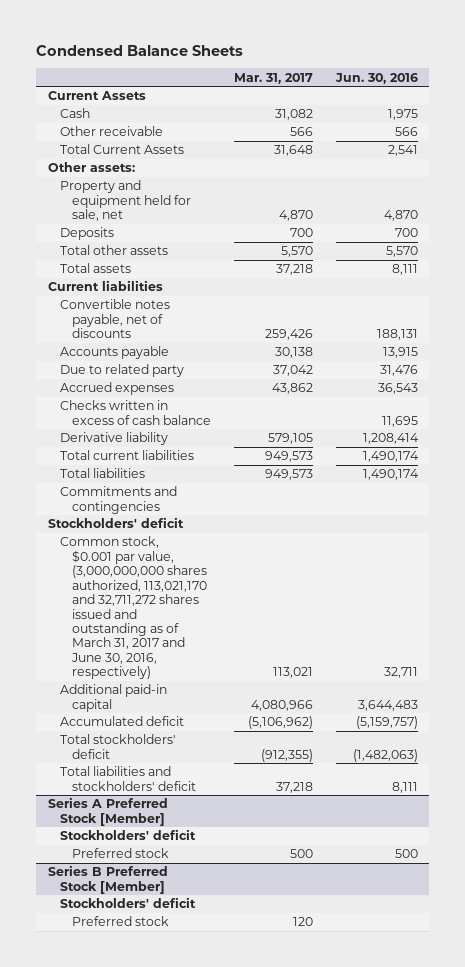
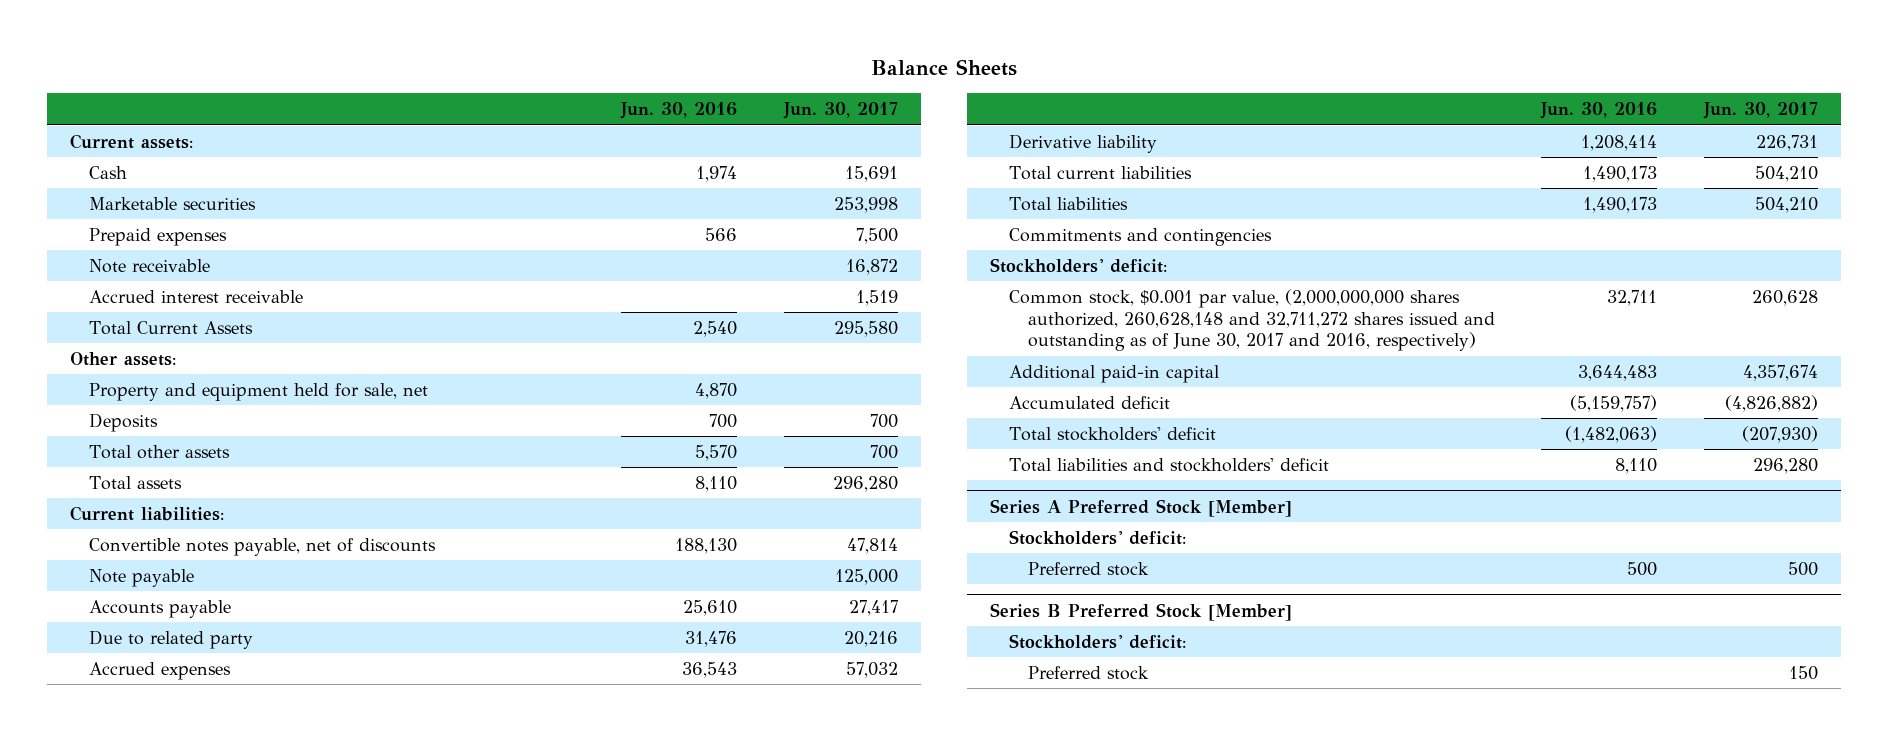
[36,44,244,56] Condensed Balance Sheets -> [870,58,1017,76] Balance Sheets
[233,72,313,84] Mar. 31, 2017 -> none
none -> [782,102,898,120] Jun. 30, 2017
[47,91,146,101] Current Assets -> [70,134,194,150] Current assets:
[387,109,418,121] 1,975 -> [696,166,738,183] 1,974
none -> [88,197,256,211] Marketable securities
[59,126,163,137] Other receivable -> [88,228,227,247] Prepaid expenses
none -> [88,259,210,274] Note receivable
none -> [88,290,303,304] Accrued interest receivable
[387,145,418,157] 2,541 -> [693,321,738,338] 2,540
[391,264,418,276] 8,111 -> [695,476,738,493] 8,110
[47,280,163,292] Current liabilities -> [70,506,225,522] Current liabilities:
[376,329,418,341] 188,131 -> [675,538,738,555] 188,130
none -> [88,569,194,588] Note payable
[382,347,418,359] 13,915 -> [683,600,738,617] 25,610
[59,400,211,425] Checks written in excess of cash balance -> none
[362,451,419,463] 1,490,174 -> [1583,166,1658,183] 1,490,173
[362,469,419,481] 1,490,174 -> [1583,197,1658,214] 1,490,173
[47,517,184,529] Stockholders' deficit -> [989,258,1167,274] Stockholders' deficit:
[59,536,207,680] Common stock, $0.001 par value, (3,000,000,000 shares authorized, 113,021,170 and 32,711,272 shares issued and outstanding as of March 31, 2017 and June 30, 2016, respectively) -> [1008,289,1495,352] Common stock, $0.001 par value, (2,000,000,000 shares authorized, 260,628,148 and 32,711,272 shares issued and outstanding as of June 30, 2017 and 2016, respectively)
[391,781,418,793] 8,111 -> [1615,458,1658,475] 8,110
[59,829,196,841] Stockholders' deficit -> [1008,530,1186,546] Stockholders' deficit:
[59,897,196,909] Stockholders' deficit -> [1008,634,1186,650] Stockholders' deficit:

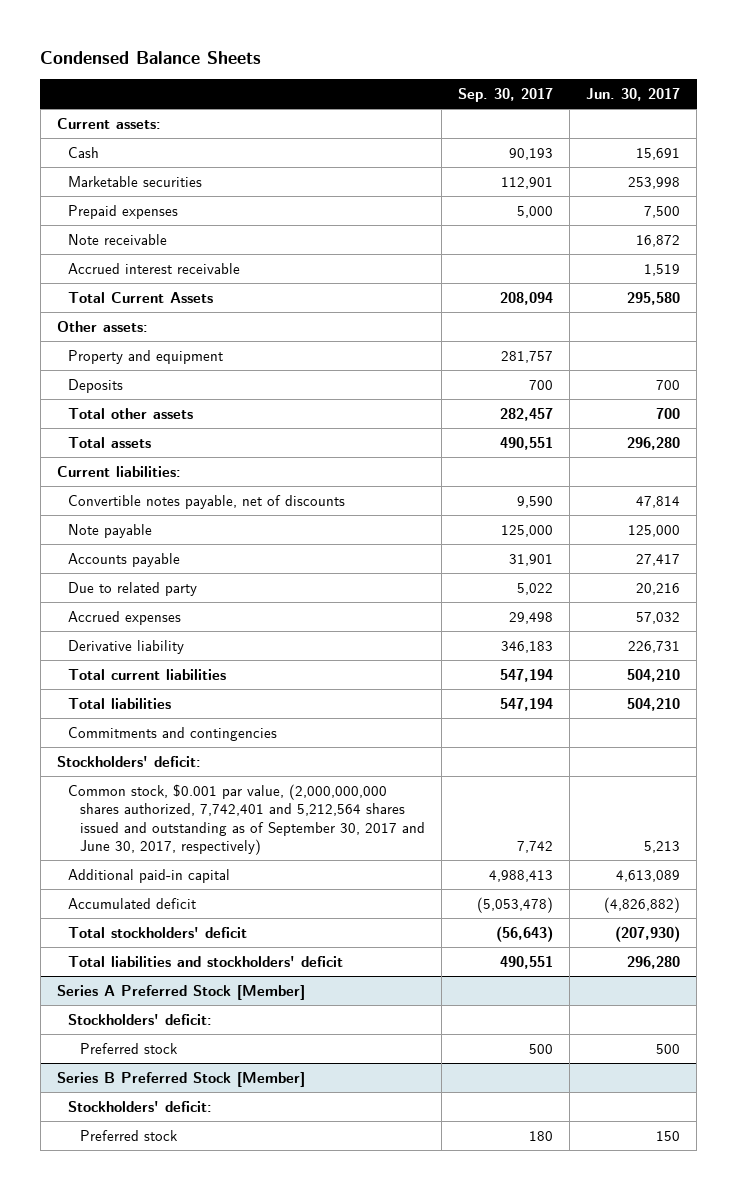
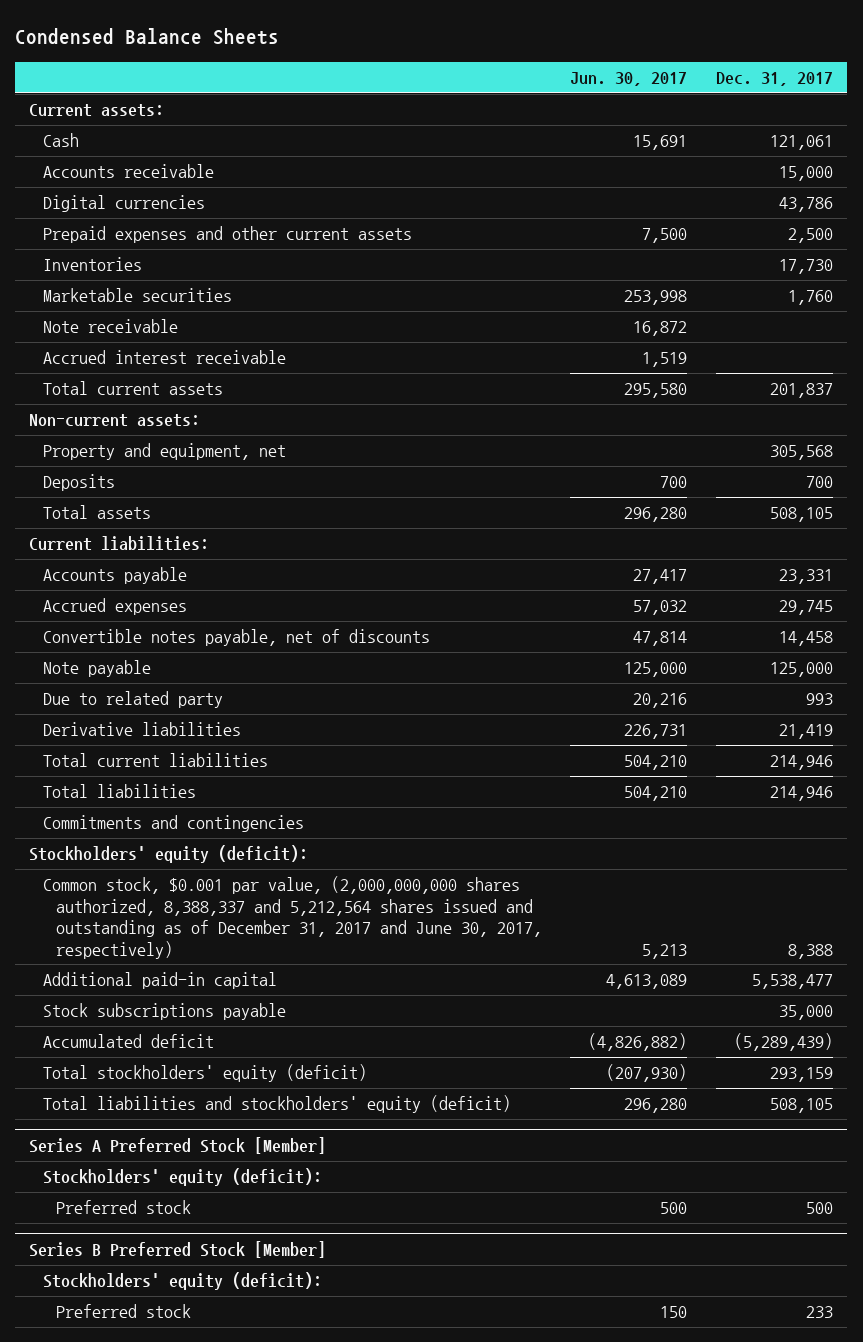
[458,87,554,102] Sep. 30, 2017 -> none
none -> [716,71,834,86] Dec. 31, 2017
none -> [42,164,214,179] Accounts receivable
none -> [42,195,205,213] Digital currencies
none -> [42,226,412,244] Prepaid expenses and other current assets
none -> [42,257,142,272] Inventories
[68,204,179,219] Prepaid expenses -> none
[68,291,214,303] Total Current Assets -> [42,381,223,396] Total current assets
[56,320,148,332] Other assets: -> [29,414,201,428] Non-current assets:
[68,349,224,364] Property and equipment -> [42,443,286,461] Property and equipment, net
[68,407,194,419] Total other assets -> none
[68,552,181,567] Accounts payable -> [42,567,187,585] Accounts payable
[68,610,182,625] Accrued expenses -> [42,598,187,616] Accrued expenses
[68,639,185,654] Derivative liability -> [42,722,241,737] Derivative liabilities
[56,755,201,767] Stockholders' deficit: -> [29,845,309,864] Stockholders' equity (deficit):
[68,783,425,855] Common stock, $0.001 par value, (2,000,000,000 shares authorized, 7,742,401 and 5,212,564 shares issued and outstanding as of September 30, 2017 and June 30, 2017, respectively) -> [42,876,542,959] Common stock, $0.001 par value, (2,000,000,000 shares authorized, 8,388,337 and 5,212,564 shares issued and outstanding as of December 31, 2017 and June 30, 2017, respectively)
none -> [42,1003,286,1021] Stock subscriptions payable
[68,926,248,938] Total stockholders' deficit -> [42,1064,367,1083] Total stockholders' equity (deficit)
[68,955,344,967] Total liabilities and stockholders' deficit -> [42,1095,511,1114] Total liabilities and stockholders' equity (deficit)
[68,1013,213,1025] Stockholders' deficit: -> [42,1168,322,1187] Stockholders' equity (deficit):
[68,1100,213,1112] Stockholders' deficit: -> [42,1272,322,1291] Stockholders' equity (deficit):

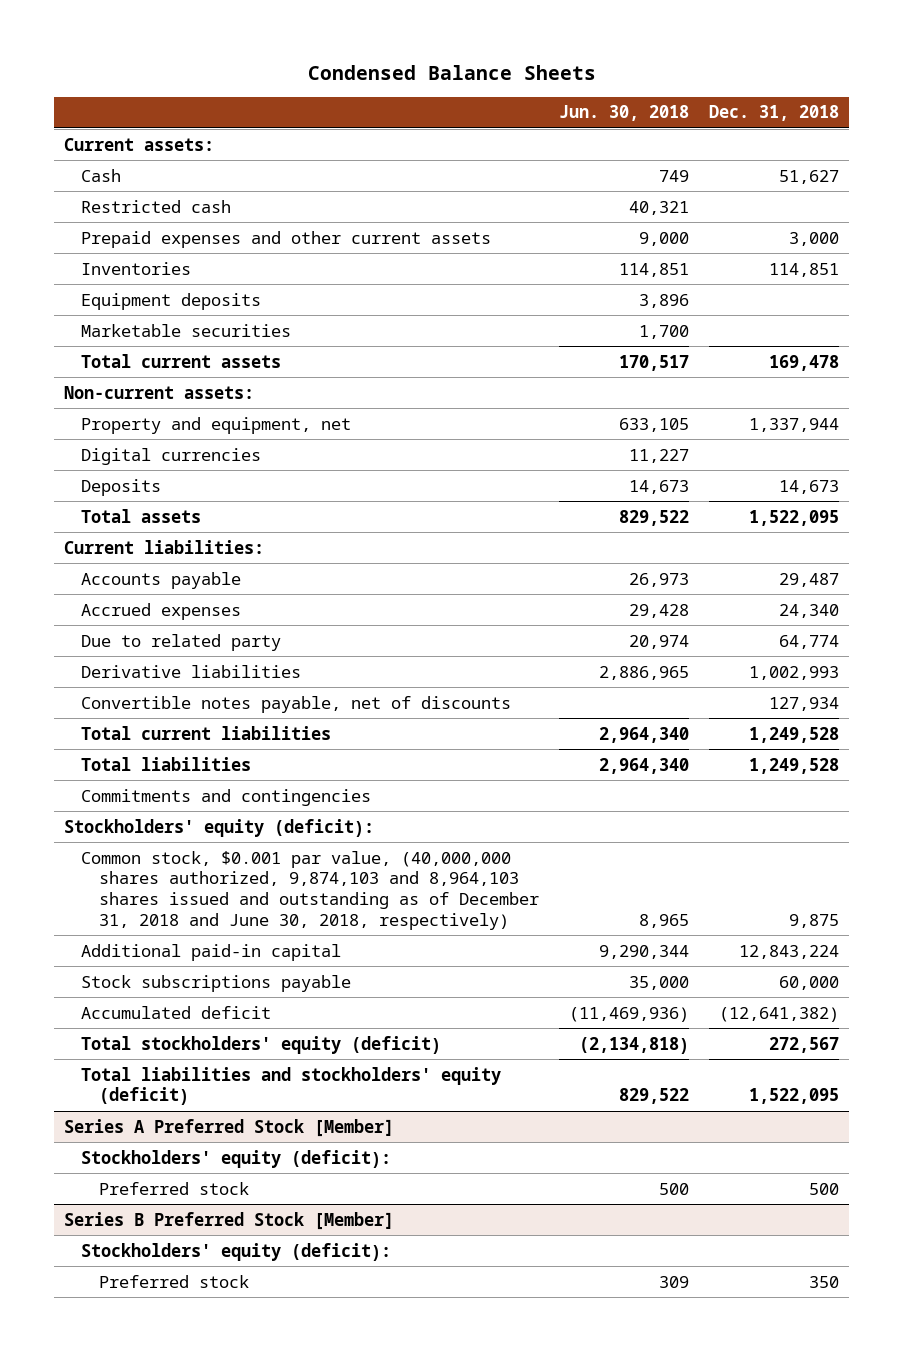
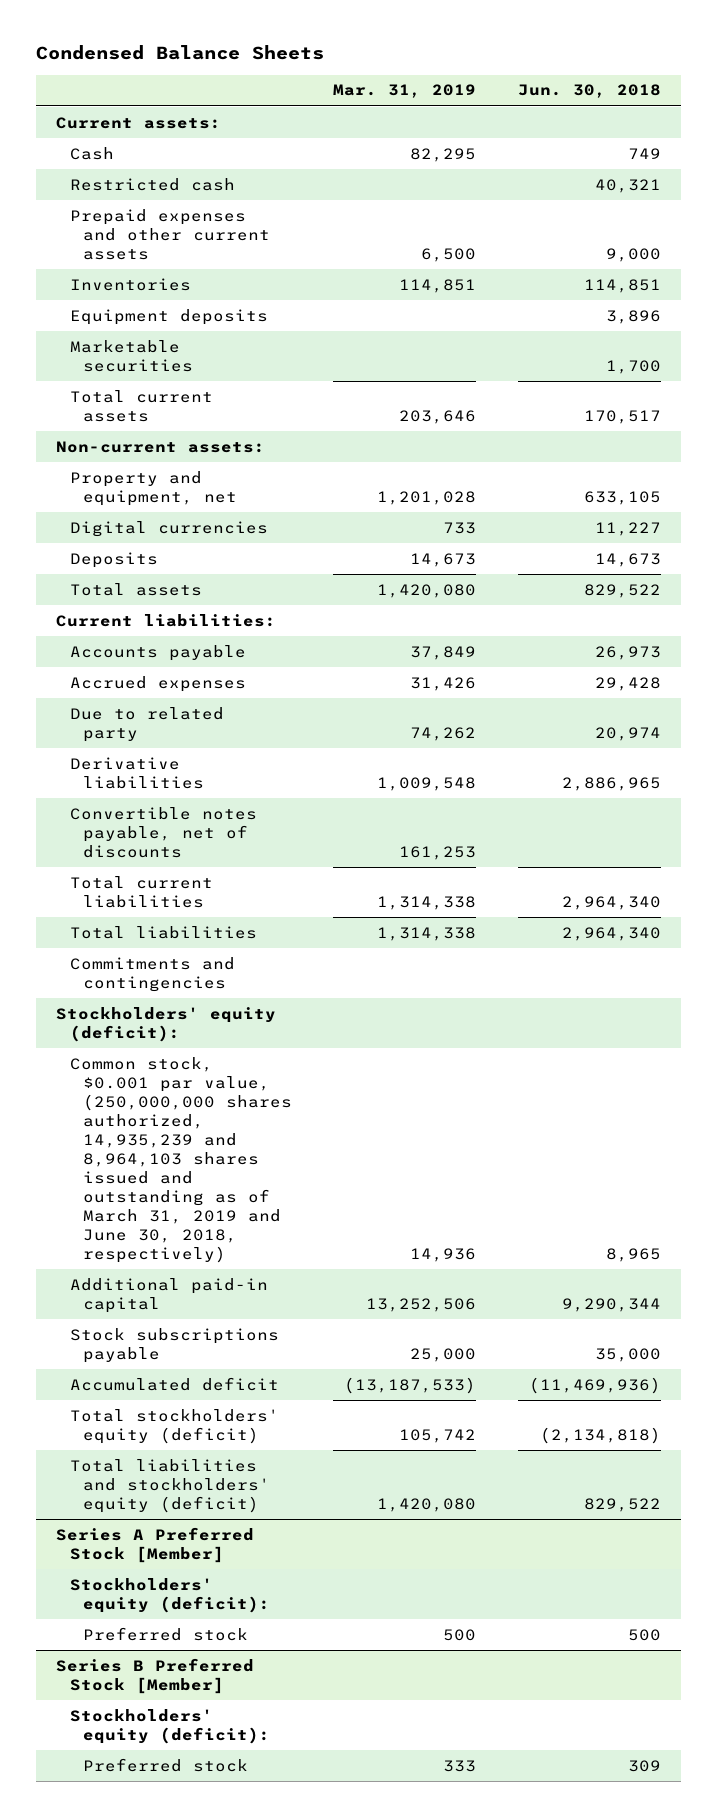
[709,105,840,122] Dec. 31, 2018 -> none
none -> [333,84,477,99] Mar. 31, 2019
[81,850,539,930] Common stock, $0.001 par value, (40,000,000 shares authorized, 9,874,103 and 8,964,103 shares issued and outstanding as of December 31, 2018 and June 30, 2018, respectively) -> [69,1056,292,1263] Common stock, $0.001 par value, (250,000,000 shares authorized, 14,935,239 and 8,964,103 shares issued and outstanding as of March 31, 2019 and June 30, 2018, respectively)

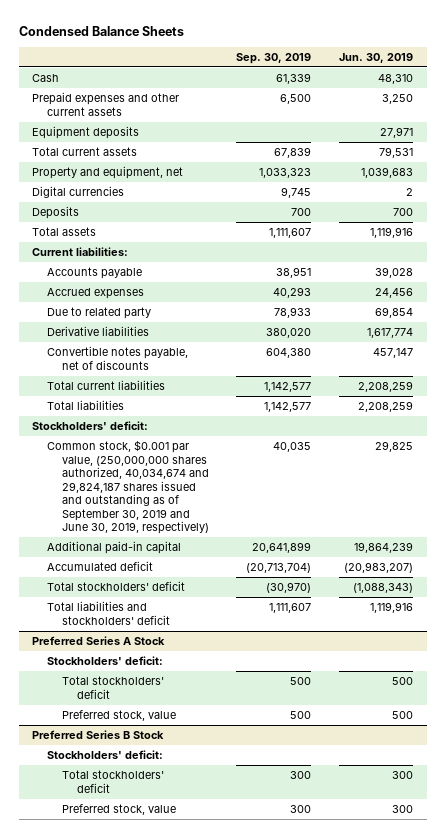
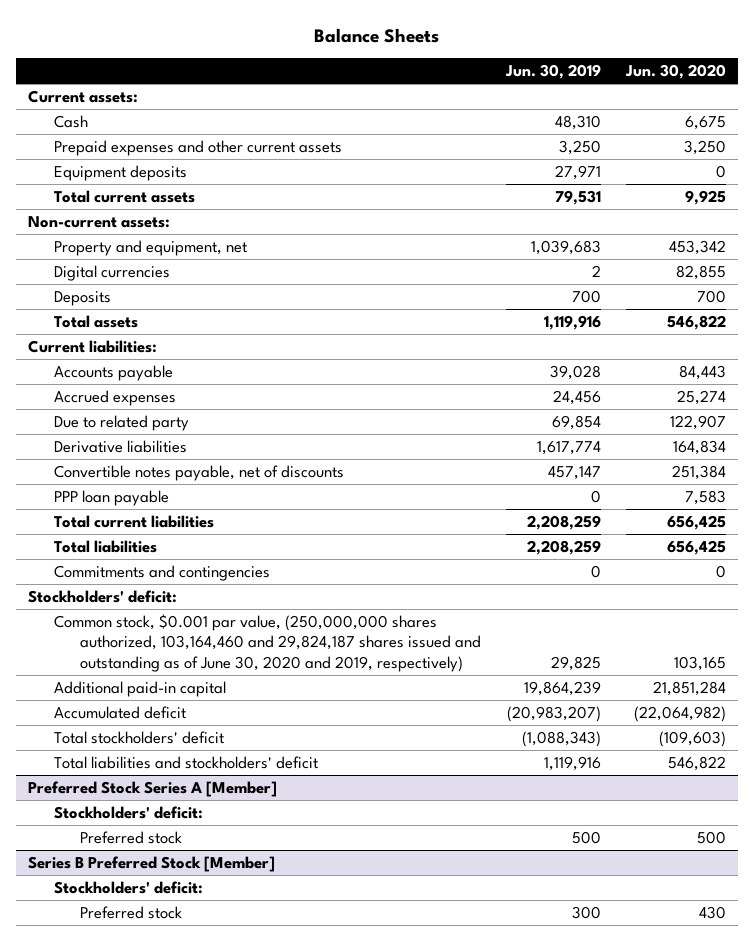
[18,25,184,36] Condensed Balance Sheets -> [313,27,439,43] Balance Sheets
[236,52,312,64] Sep. 30, 2019 -> none
none -> [624,64,726,80] Jun. 30, 2020
none -> [28,90,139,104] Current assets:
none -> [28,216,171,229] Non-current assets:
none -> [54,490,170,507] PPP loan payable
none -> [54,565,271,582] Commitments and contingencies
[47,440,209,535] Common stock, $0.001 par value, (250,000,000 shares authorized, 40,034,674 and 29,824,187 shares issued and outstanding as of September 30, 2019 and June 30, 2019, respectively) -> [54,614,482,672] Common stock, $0.001 par value, (250,000,000 shares authorized, 103,164,460 and 29,824,187 shares issued and outstanding as of June 30, 2020 and 2019, respectively)
[32,636,166,646] Preferred Series A Stock -> [28,781,278,798] Preferred Stock Series A [Member]
[61,676,164,699] Total stockholders' deficit -> none
[61,710,176,722] Preferred stock, value -> [80,831,183,845] Preferred stock
[32,730,165,740] Preferred Series B Stock -> [28,856,276,873] Series B Preferred Stock [Member]
[61,770,164,793] Total stockholders' deficit -> none
[61,804,176,816] Preferred stock, value -> [80,906,183,920] Preferred stock

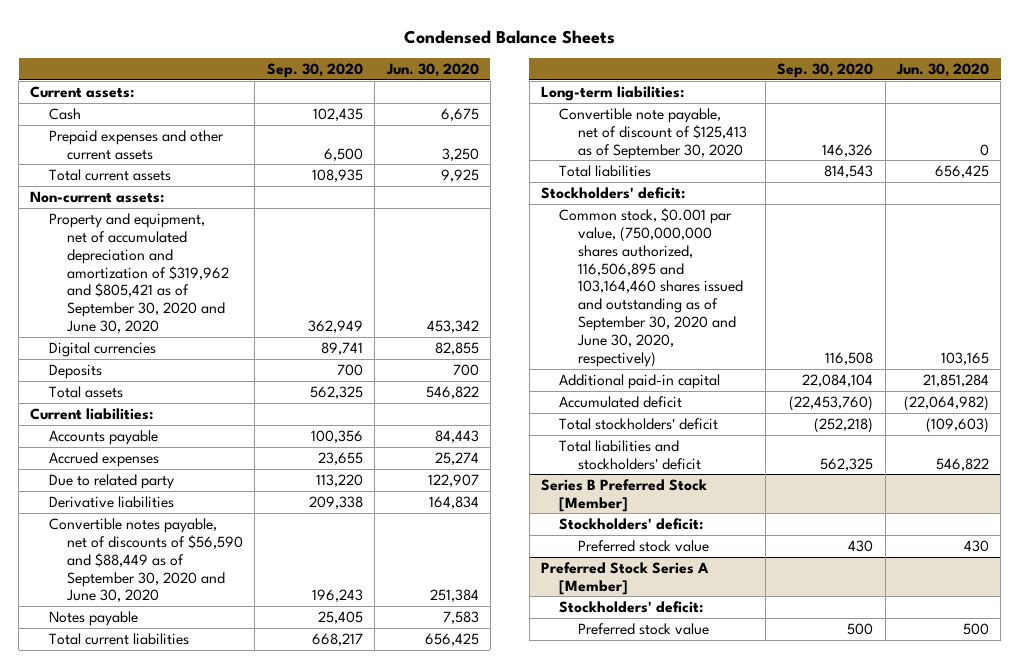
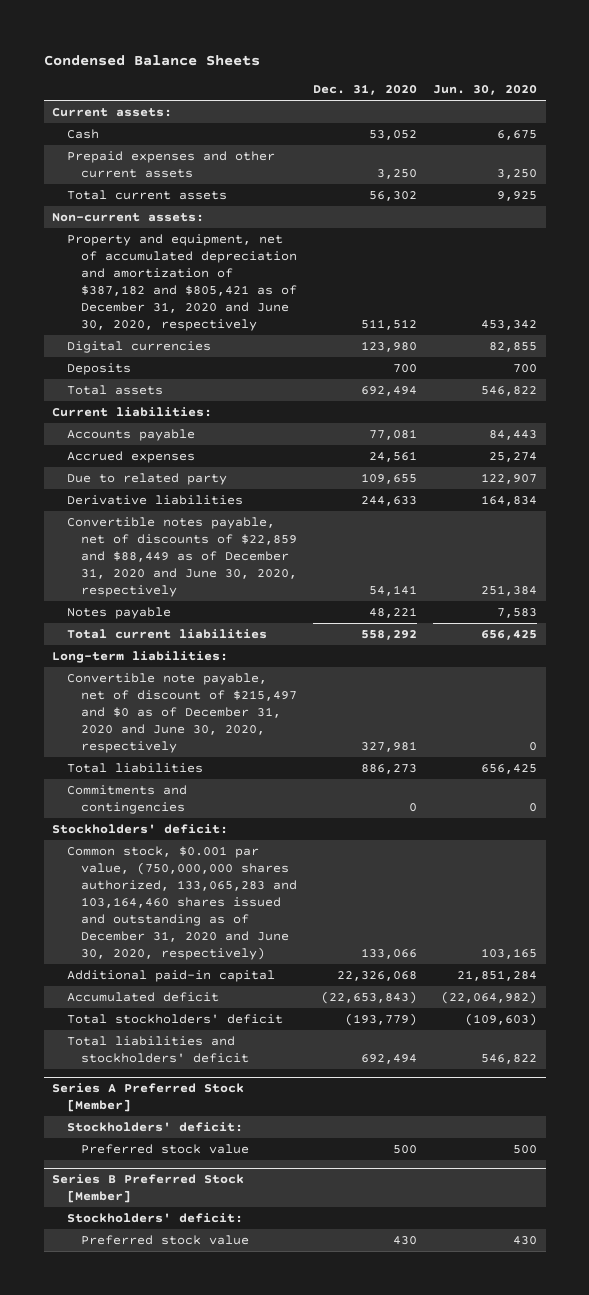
[266,63,363,79] Sep. 30, 2020 -> none
none -> [313,84,418,96] Dec. 31, 2020
[48,212,229,334] Property and equipment, net of accumulated depreciation and amortization of $319,962 and $805,421 as of September 30, 2020 and June 30, 2020 -> [66,233,298,332] Property and equipment, net of accumulated depreciation and amortization of $387,182 and $805,421 as of December 31, 2020 and June 30, 2020, respectively
[48,517,243,603] Convertible notes payable, net of discounts of $56,590 and $88,449 as of September 30, 2020 and June 30, 2020 -> [66,516,298,598] Convertible notes payable, net of discounts of $22,859 and $88,449 as of December 31, 2020 and June 30, 2020, respectively
[559,107,747,159] Convertible note payable, net of discount of $125,413 as of September 30, 2020 -> [66,672,298,754] Convertible note payable, net of discount of $215,497 and $0 as of December 31, 2020 and June 30, 2020, respectively
none -> [66,784,187,814] Commitments and contingencies
[559,207,743,367] Common stock, $0.001 par value, (750,000,000 shares authorized, 116,506,895 and 103,164,460 shares issued and outstanding as of September 30, 2020 and June 30, 2020, respectively) -> [66,845,298,961] Common stock, $0.001 par value, (750,000,000 shares authorized, 133,065,283 and 103,164,460 shares issued and outstanding as of December 31, 2020 and June 30, 2020, respectively)
none -> [51,1083,244,1113] Series A Preferred Stock [Member]
none -> [66,1121,243,1132] Stockholders' deficit:
none -> [81,1143,250,1154] Preferred stock value
[541,561,710,595] Preferred Stock Series A [Member] -> none
[559,600,704,613] Stockholders' deficit: -> none
[577,622,709,635] Preferred stock value -> none

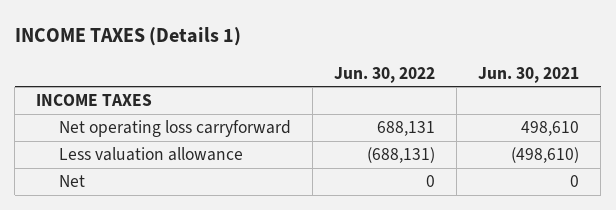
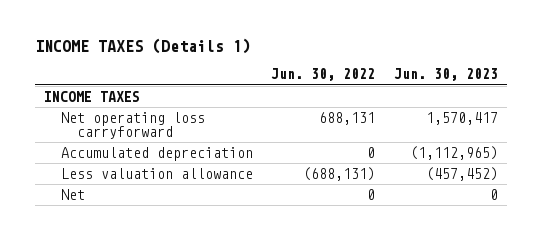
[478,66,580,83] Jun. 30, 2021 -> none
none -> [393,68,498,82] Jun. 30, 2023
none -> [60,146,253,161] Accumulated depreciation

